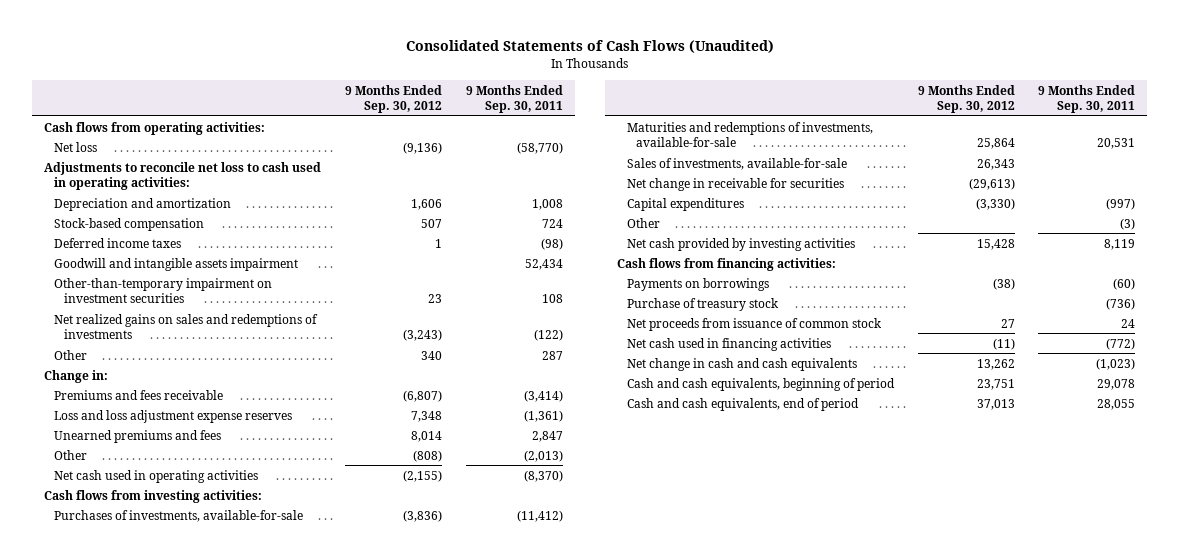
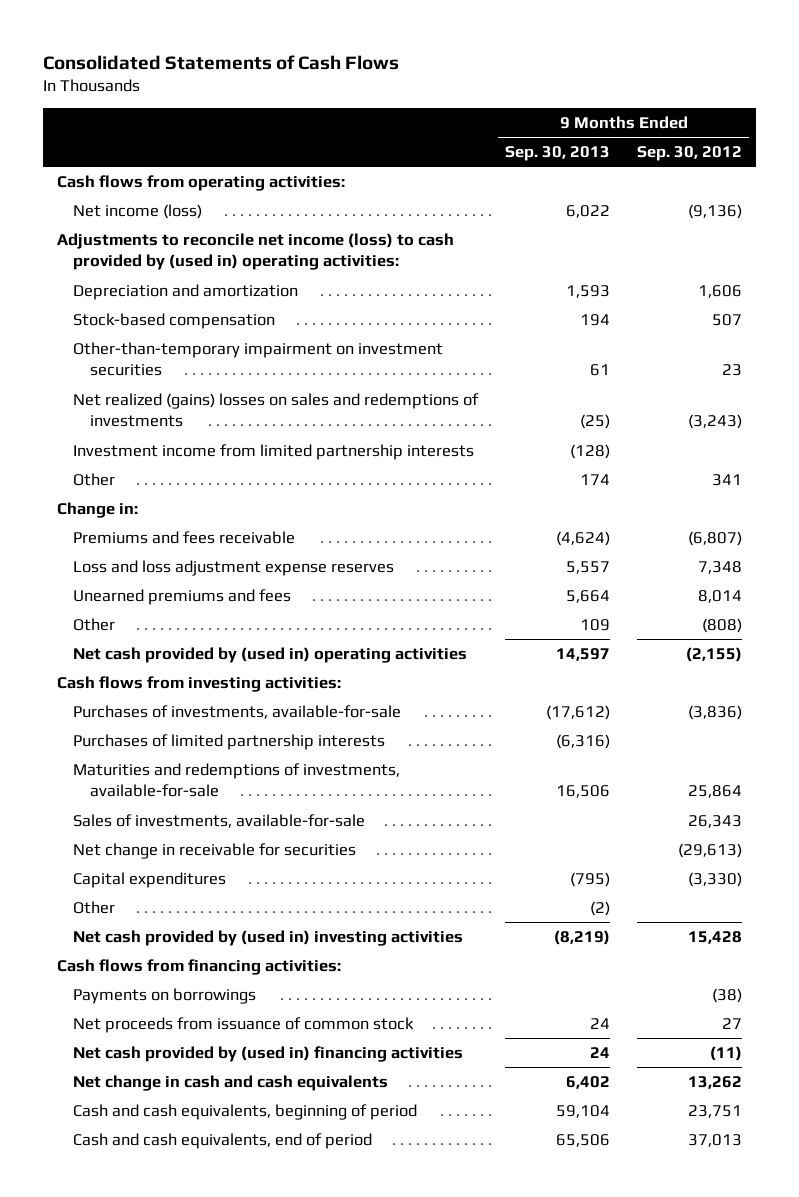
[405,40,774,54] Consolidated Statements of Cash Flows (Unaudited) -> [43,55,400,71] Consolidated Statements of Cash Flows
[465,84,563,113] 9 Months Ended Sep. 30, 2011 -> none
none -> [505,145,611,161] Sep. 30, 2013
[53,141,97,152] Net loss -> [73,203,203,219] Net income (loss)
[44,161,322,190] Adjustments to reconcile net loss to cash used in operating activities: -> [56,232,454,271] Adjustments to reconcile net income (loss) to cash provided by (used in) operating activities:
[53,237,181,248] Deferred income taxes -> none
[53,257,298,271] Goodwill and intangible assets impairment -> none
[53,313,318,339] Net realized gains on sales and redemptions of investments -> [73,392,480,428] Net realized (gains) losses on sales and redemptions of investments
none -> [73,443,475,460] Investment income from limited partnership interests
[421,350,443,360] 340 -> [712,473,743,486] 341
[53,469,258,483] Net cash used in operating activities -> [73,646,468,663] Net cash provided by (used in) operating activities
none -> [73,733,386,750] Purchases of limited partnership interests
[626,237,855,251] Net cash provided by investing activities -> [73,929,464,946] Net cash provided by (used in) investing activities
[626,297,779,311] Purchase of treasury stock -> none
[626,337,831,351] Net cash used in financing activities -> [73,1045,464,1062] Net cash provided by (used in) financing activities

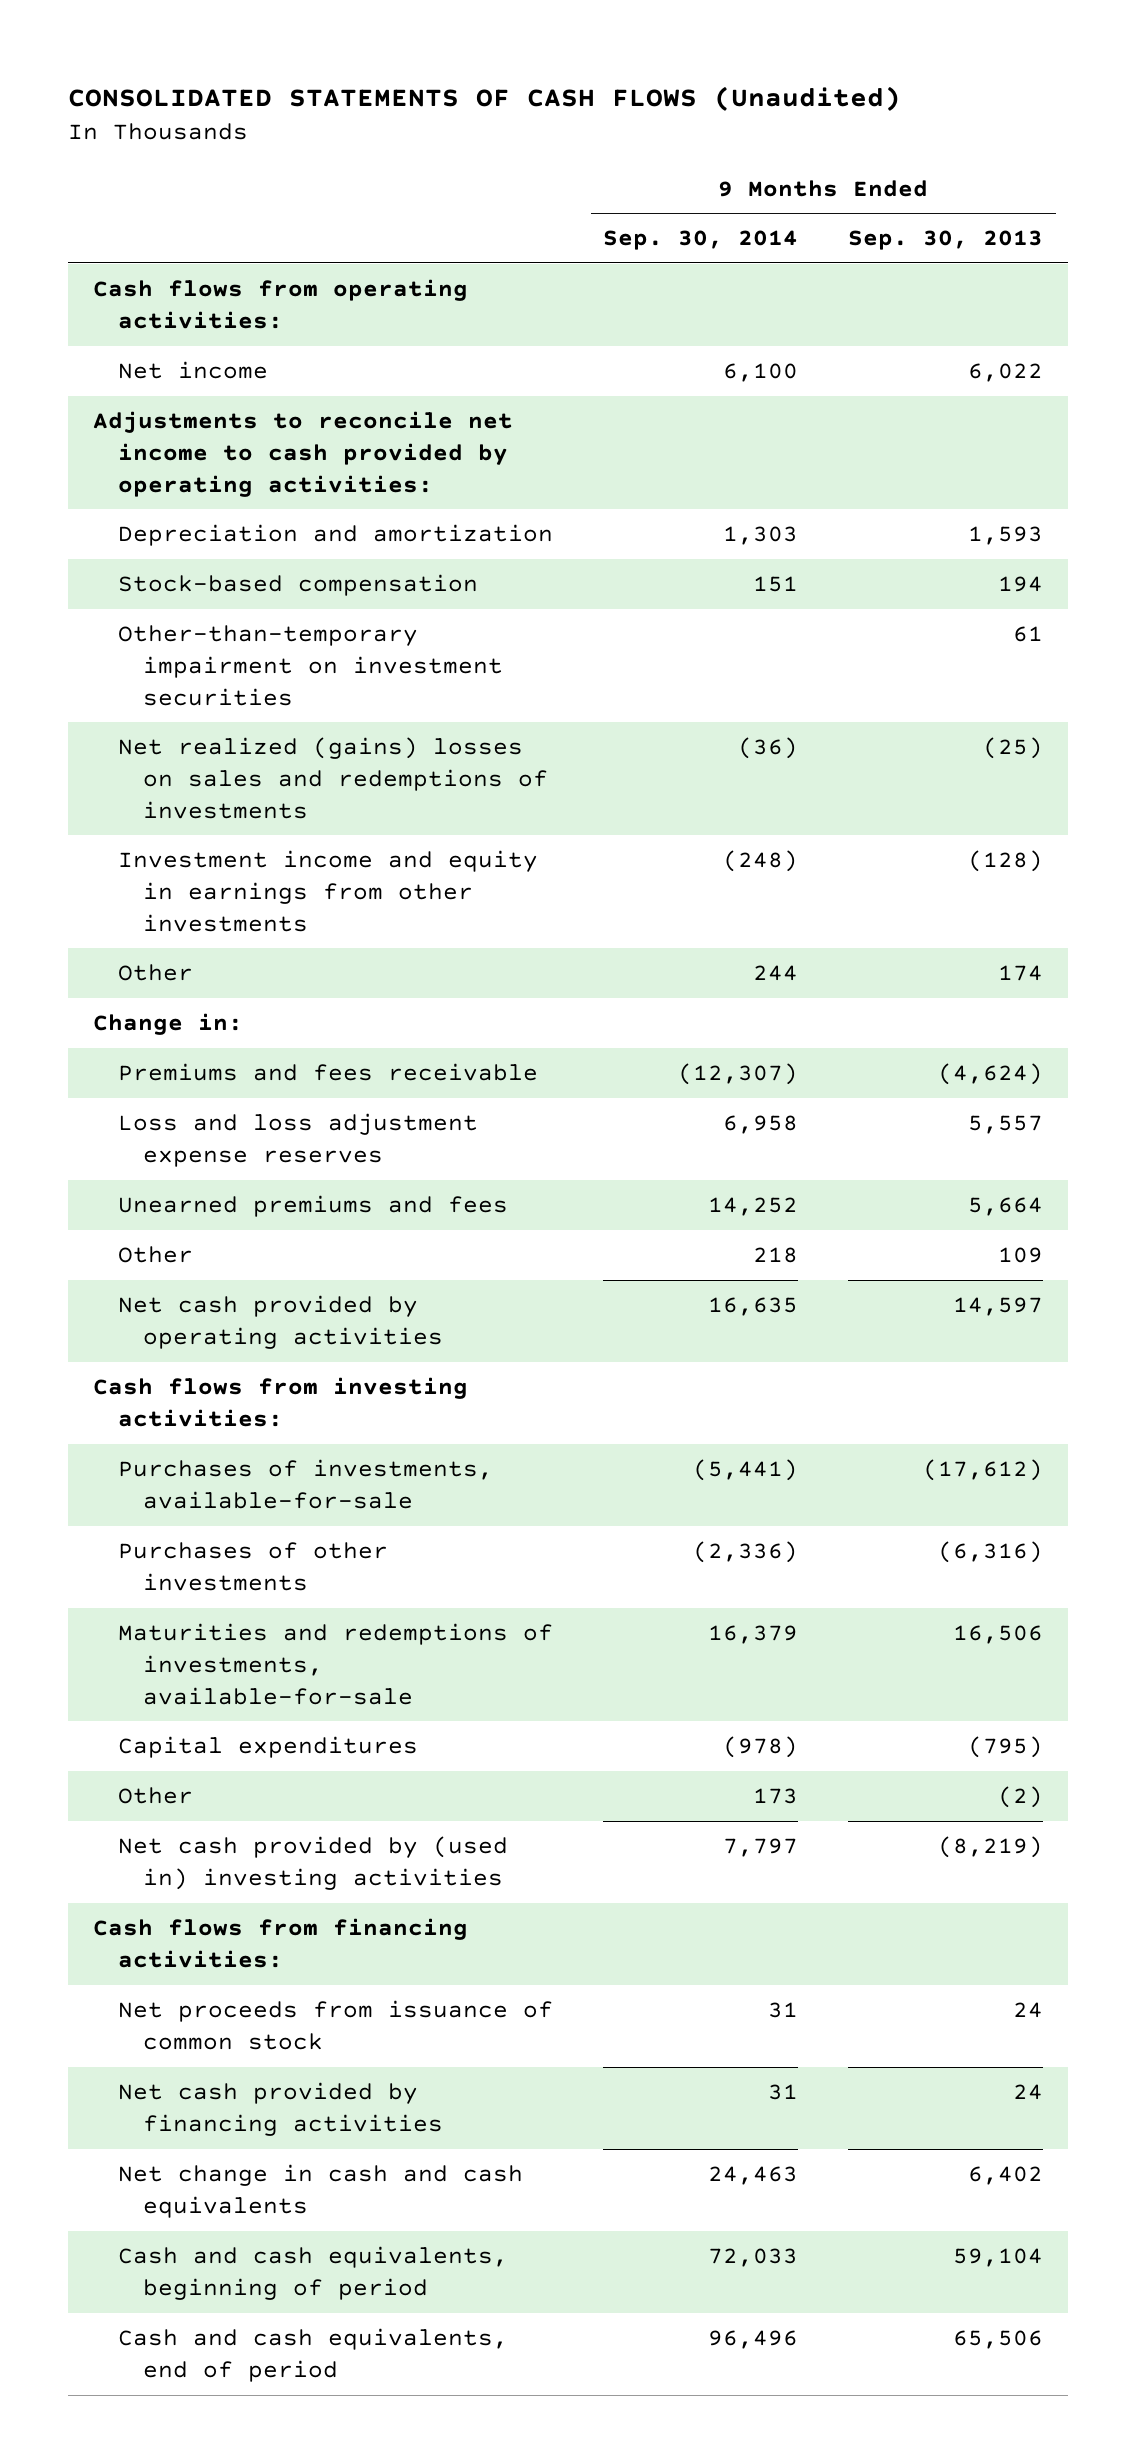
[43,55,400,71] Consolidated Statements of Cash Flows -> [67,85,901,111] CONSOLIDATED STATEMENTS OF CASH FLOWS (Unaudited)
[637,145,743,161] Sep. 30, 2012 -> none
none -> [603,230,799,251] Sep. 30, 2014
[73,203,203,219] Net income (loss) -> [117,361,268,380] Net income
[56,232,454,271] Adjustments to reconcile net income (loss) to cash provided by (used in) operating activities: -> [92,411,513,497] Adjustments to reconcile net income to cash provided by operating activities:
[73,443,475,460] Investment income from limited partnership interests -> [117,850,538,932] Investment income and equity in earnings from other investments
[73,646,468,663] Net cash provided by (used in) operating activities -> [117,1295,443,1349] Net cash provided by operating activities
[73,733,386,750] Purchases of limited partnership interests -> [117,1542,388,1591] Purchases of other investments
[73,813,366,828] Sales of investments, available-for-sale -> none
[73,842,357,859] Net change in receivable for securities -> none
[73,987,257,1004] Payments on borrowings -> none
[73,1045,464,1062] Net cash provided by (used in) financing activities -> [117,2082,443,2136] Net cash provided by financing activities

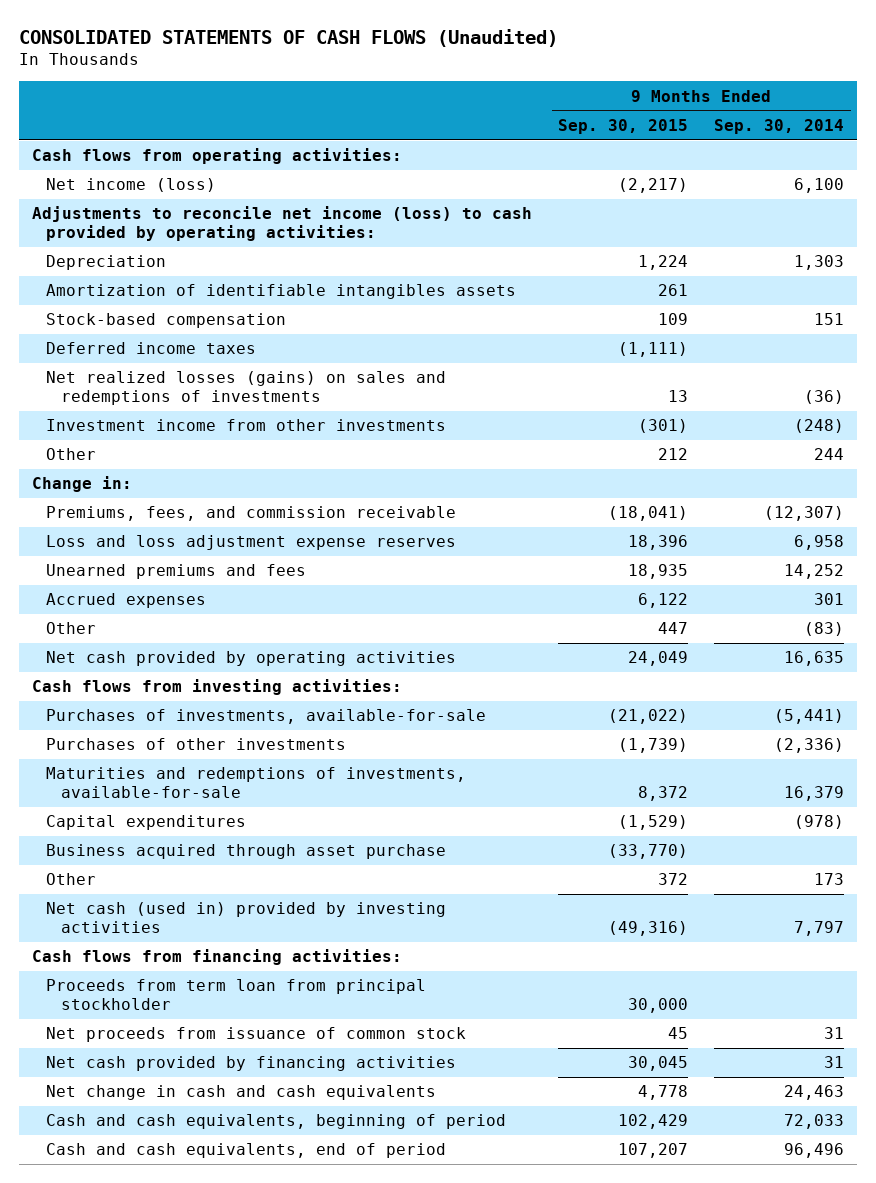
[848,230,1044,251] Sep. 30, 2013 -> none
none -> [558,119,689,135] Sep. 30, 2015
[117,361,268,380] Net income -> [46,178,217,193] Net income (loss)
[92,411,513,497] Adjustments to reconcile net income to cash provided by operating activities: -> [31,206,532,242] Adjustments to reconcile net income (loss) to cash provided by operating activities:
[117,524,553,547] Depreciation and amortization -> [46,255,167,271] Depreciation
none -> [46,284,517,300] Amortization of identifiable intangibles assets
[117,625,503,706] Other-than-temporary impairment on investment securities -> none
none -> [46,342,257,355] Deferred income taxes
[117,737,548,819] Net realized (gains) losses on sales and redemptions of investments -> [46,371,447,406] Net realized losses (gains) on sales and redemptions of investments
[117,850,538,932] Investment income and equity in earnings from other investments -> [46,419,447,432] Investment income from other investments
[117,1063,538,1082] Premiums and fees receivable -> [46,506,457,522] Premiums, fees, and commission receivable
none -> [46,593,207,609] Accrued expenses
[753,1247,799,1264] 218 -> [804,622,845,637] (83)
none -> [46,844,447,860] Business acquired through asset purchase
[117,1836,508,1890] Net cash provided by (used in) investing activities -> [46,902,447,934] Net cash (used in) provided by investing activities
none -> [46,979,427,1011] Proceeds from term loan from principal stockholder

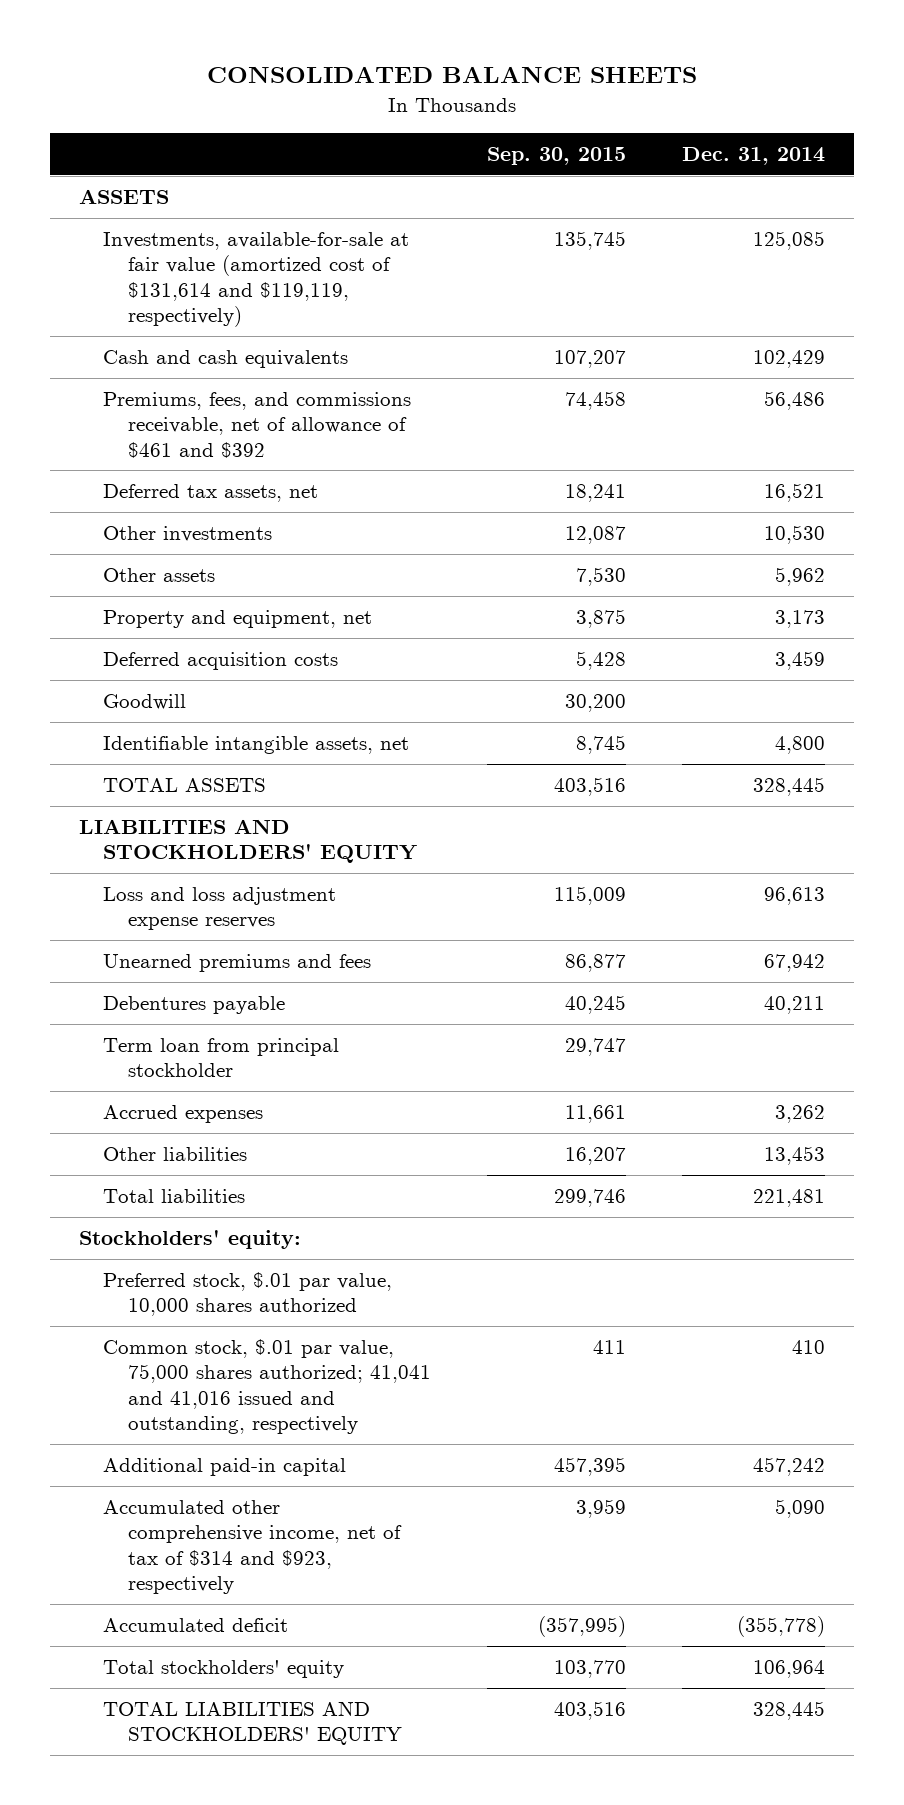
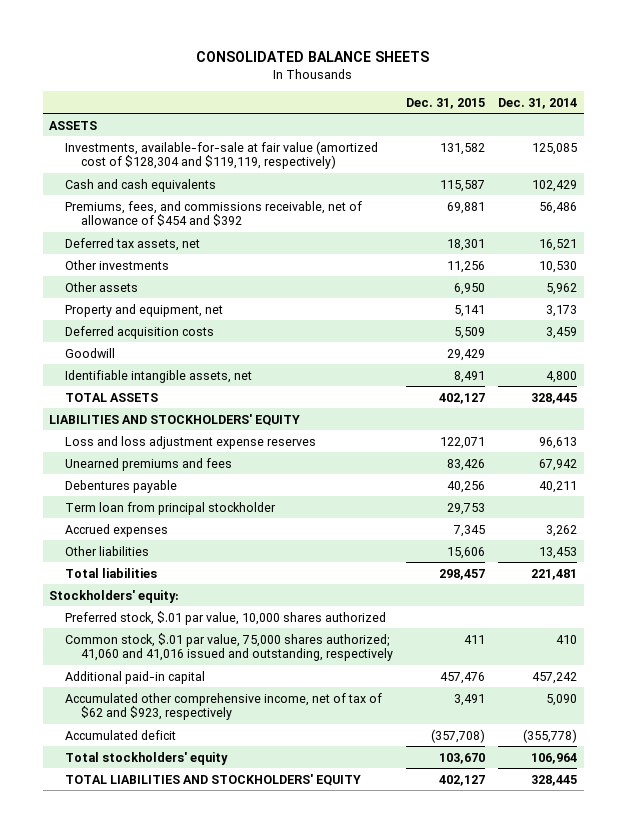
[487,146,627,165] Sep. 30, 2015 -> none
none -> [406,97,486,109] Dec. 31, 2015
[103,232,410,327] Investments, available-for-sale at fair value (amortized cost of $131,614 and $119,119, respectively) -> [65,140,379,170] Investments, available-for-sale at fair value (amortized cost of $128,304 and $119,119, respectively)
[103,392,412,458] Premiums, fees, and commissions receivable, net of allowance of $461 and $392 -> [65,200,363,227] Premiums, fees, and commissions receivable, net of allowance of $454 and $392
[103,1339,432,1434] Common stock, $.01 par value, 75,000 shares authorized; 41,041 and 41,016 issued and outstanding, respectively -> [65,632,394,662] Common stock, $.01 par value, 75,000 shares authorized; 41,060 and 41,016 issued and outstanding, respectively
[103,1500,403,1594] Accumulated other comprehensive income, net of tax of $314 and $923, respectively -> [65,692,383,721] Accumulated other comprehensive income, net of tax of $62 and $923, respectively

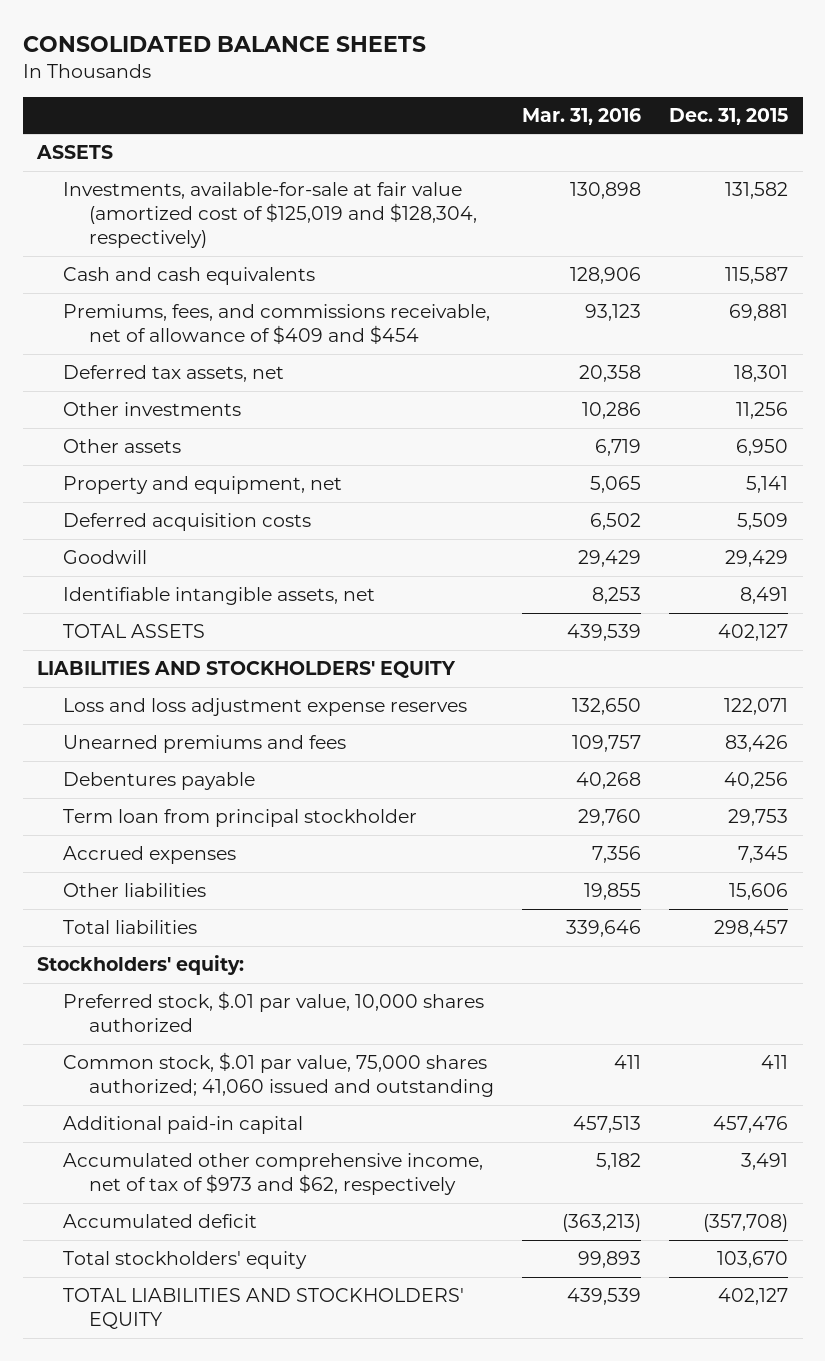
[498,97,578,109] Dec. 31, 2014 -> none
none -> [522,107,642,125] Mar. 31, 2016
[65,140,379,170] Investments, available-for-sale at fair value (amortized cost of $128,304 and $119,119, respectively) -> [62,181,477,249] Investments, available-for-sale at fair value (amortized cost of $125,019 and $128,304, respectively)
[65,200,363,227] Premiums, fees, and commissions receivable, net of allowance of $454 and $392 -> [62,303,490,345] Premiums, fees, and commissions receivable, net of allowance of $409 and $454
[65,632,394,662] Common stock, $.01 par value, 75,000 shares authorized; 41,060 and 41,016 issued and outstanding, respectively -> [62,1051,494,1098] Common stock, $.01 par value, 75,000 shares authorized; 41,060 issued and outstanding
[65,692,383,721] Accumulated other comprehensive income, net of tax of $62 and $923, respectively -> [62,1152,483,1196] Accumulated other comprehensive income, net of tax of $973 and $62, respectively

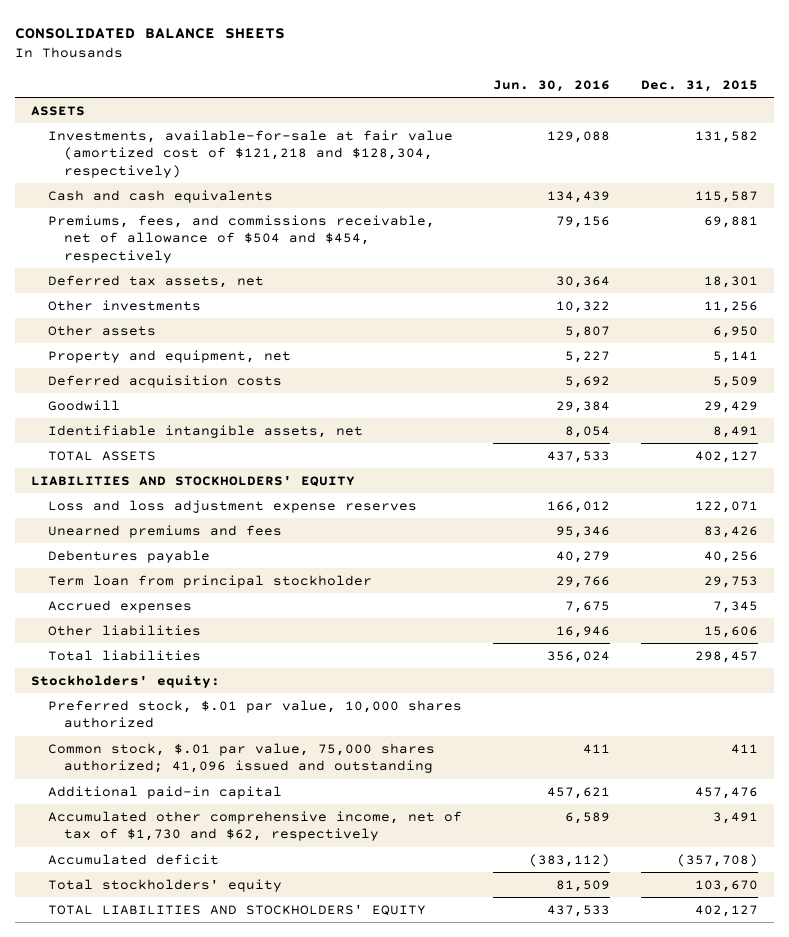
[522,107,642,125] Mar. 31, 2016 -> none
none -> [492,79,610,92] Jun. 30, 2016
[62,181,477,249] Investments, available-for-sale at fair value (amortized cost of $125,019 and $128,304, respectively) -> [47,129,453,178] Investments, available-for-sale at fair value (amortized cost of $121,218 and $128,304, respectively)
[62,303,490,345] Premiums, fees, and commissions receivable, net of allowance of $409 and $454 -> [47,214,435,263] Premiums, fees, and commissions receivable, net of allowance of $504 and $454, respectively
[62,1051,494,1098] Common stock, $.01 par value, 75,000 shares authorized; 41,060 issued and outstanding -> [47,742,435,774] Common stock, $.01 par value, 75,000 shares authorized; 41,096 issued and outstanding
[62,1152,483,1196] Accumulated other comprehensive income, net of tax of $973 and $62, respectively -> [47,810,462,842] Accumulated other comprehensive income, net of tax of $1,730 and $62, respectively

